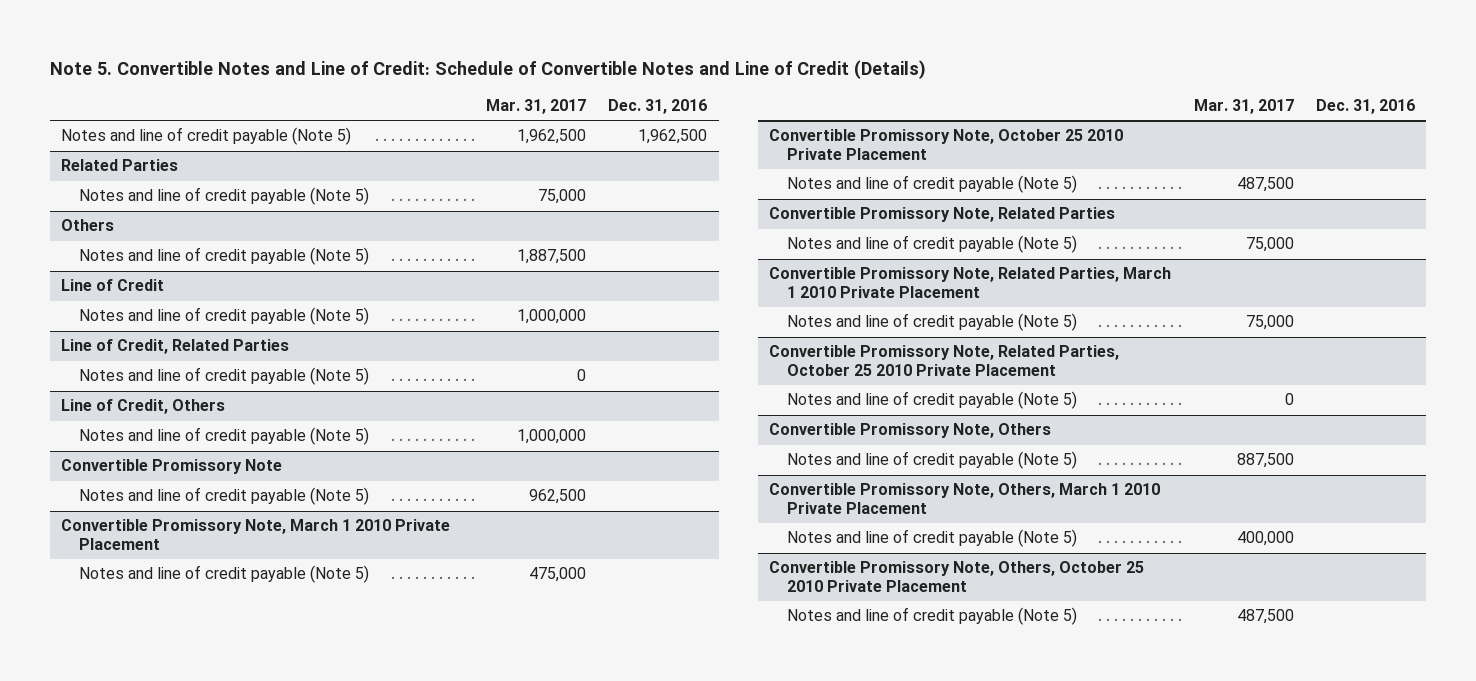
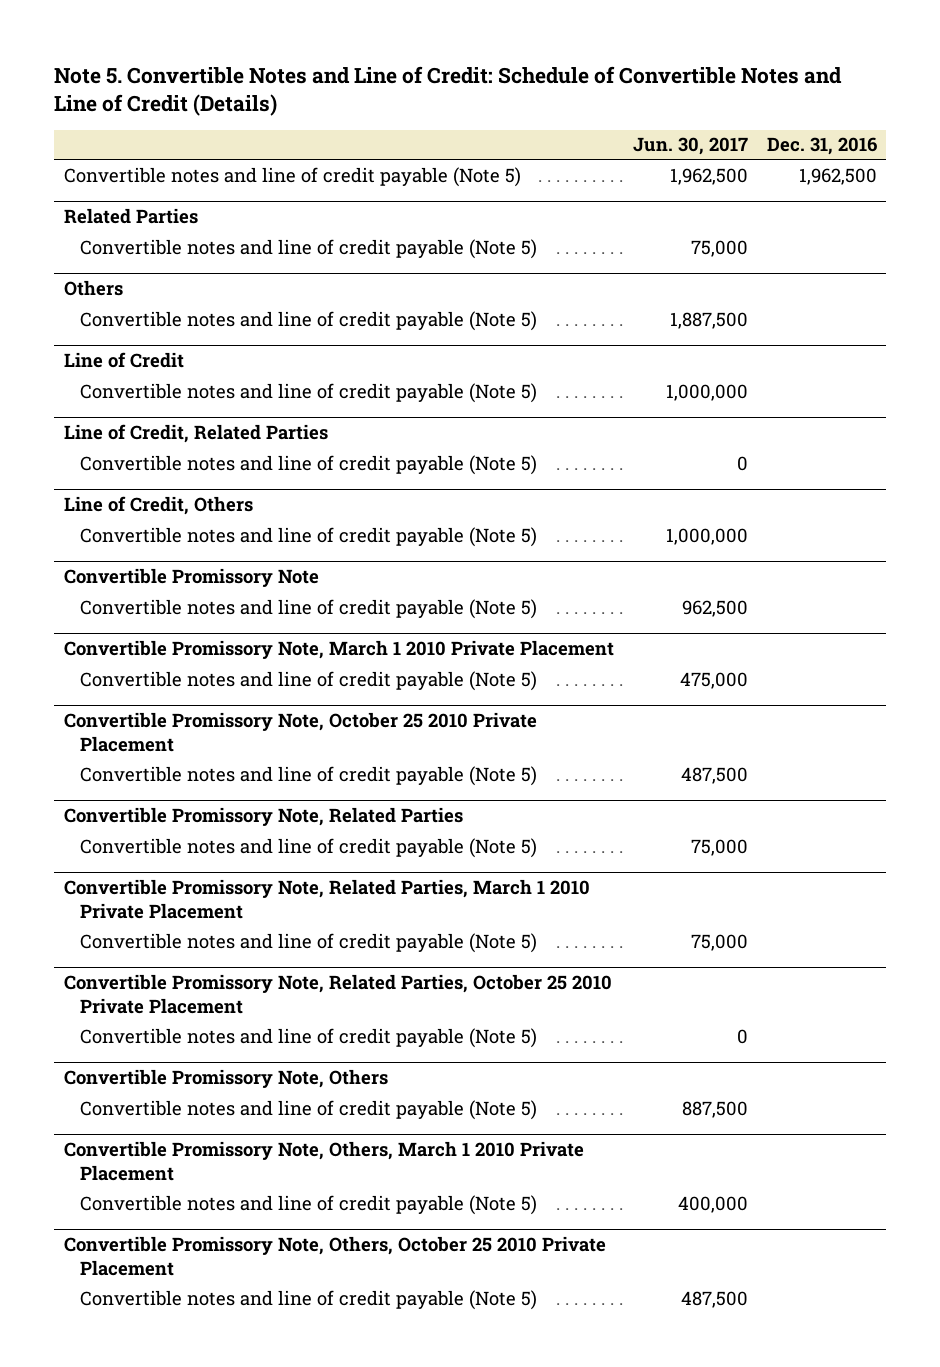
[485,98,586,114] Mar. 31, 2017 -> none
none -> [632,137,748,156] Jun. 30, 2017
[61,127,352,146] Notes and line of credit payable (Note 5) -> [63,166,521,187] Convertible notes and line of credit payable (Note 5)
[78,187,369,206] Notes and line of credit payable (Note 5) -> [80,238,538,259] Convertible notes and line of credit payable (Note 5)
[78,247,369,266] Notes and line of credit payable (Note 5) -> [80,310,538,331] Convertible notes and line of credit payable (Note 5)
[78,307,369,326] Notes and line of credit payable (Note 5) -> [80,382,538,403] Convertible notes and line of credit payable (Note 5)
[78,367,369,386] Notes and line of credit payable (Note 5) -> [80,454,538,475] Convertible notes and line of credit payable (Note 5)
[78,427,369,446] Notes and line of credit payable (Note 5) -> [80,526,538,547] Convertible notes and line of credit payable (Note 5)
[78,487,369,506] Notes and line of credit payable (Note 5) -> [80,598,538,619] Convertible notes and line of credit payable (Note 5)
[78,565,369,584] Notes and line of credit payable (Note 5) -> [80,670,538,691] Convertible notes and line of credit payable (Note 5)
[786,175,1077,194] Notes and line of credit payable (Note 5) -> [80,765,538,786] Convertible notes and line of credit payable (Note 5)
[786,235,1077,254] Notes and line of credit payable (Note 5) -> [80,837,538,858] Convertible notes and line of credit payable (Note 5)
[786,313,1077,332] Notes and line of credit payable (Note 5) -> [80,932,538,953] Convertible notes and line of credit payable (Note 5)
[786,391,1077,410] Notes and line of credit payable (Note 5) -> [80,1027,538,1048] Convertible notes and line of credit payable (Note 5)
[786,451,1077,470] Notes and line of credit payable (Note 5) -> [80,1099,538,1120] Convertible notes and line of credit payable (Note 5)
[786,529,1077,548] Notes and line of credit payable (Note 5) -> [80,1194,538,1215] Convertible notes and line of credit payable (Note 5)
[786,607,1077,626] Notes and line of credit payable (Note 5) -> [80,1289,538,1310] Convertible notes and line of credit payable (Note 5)

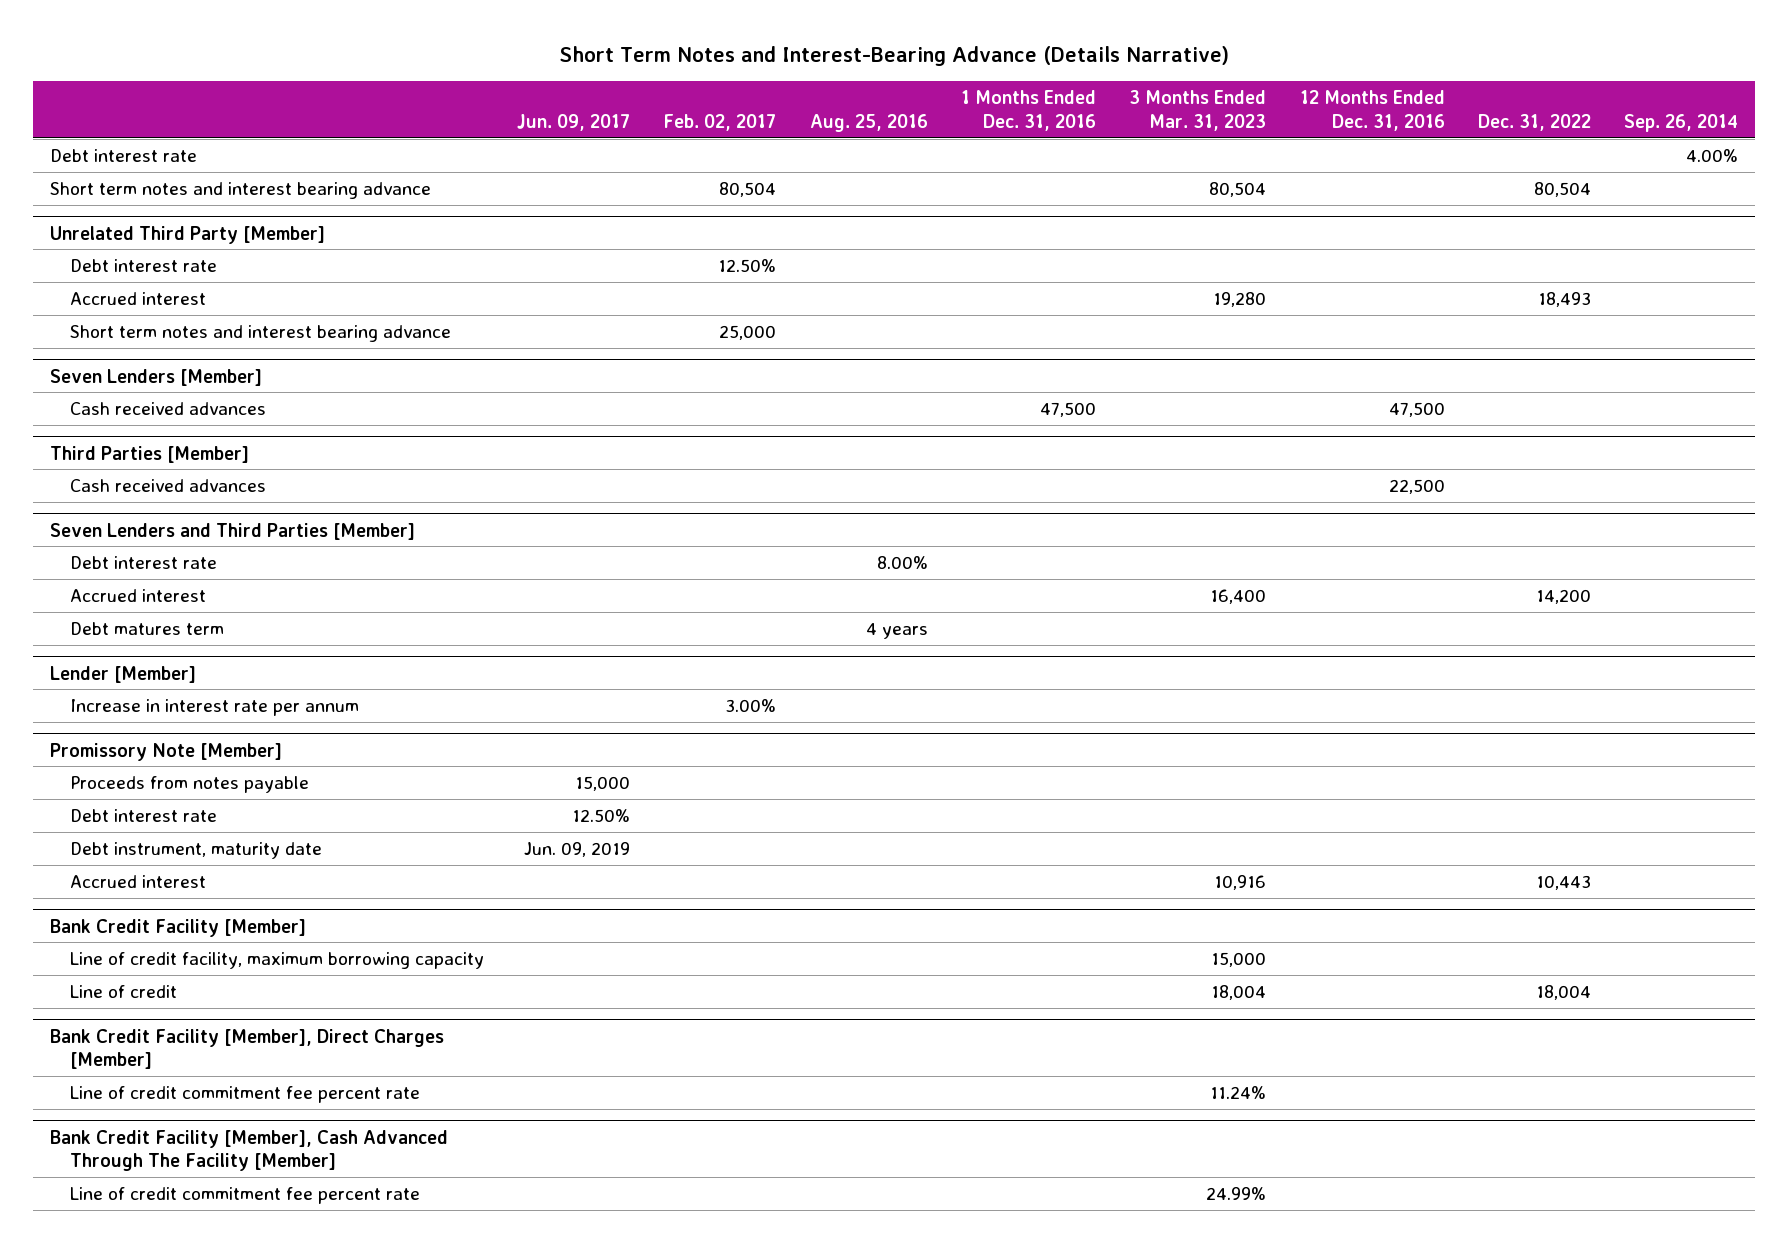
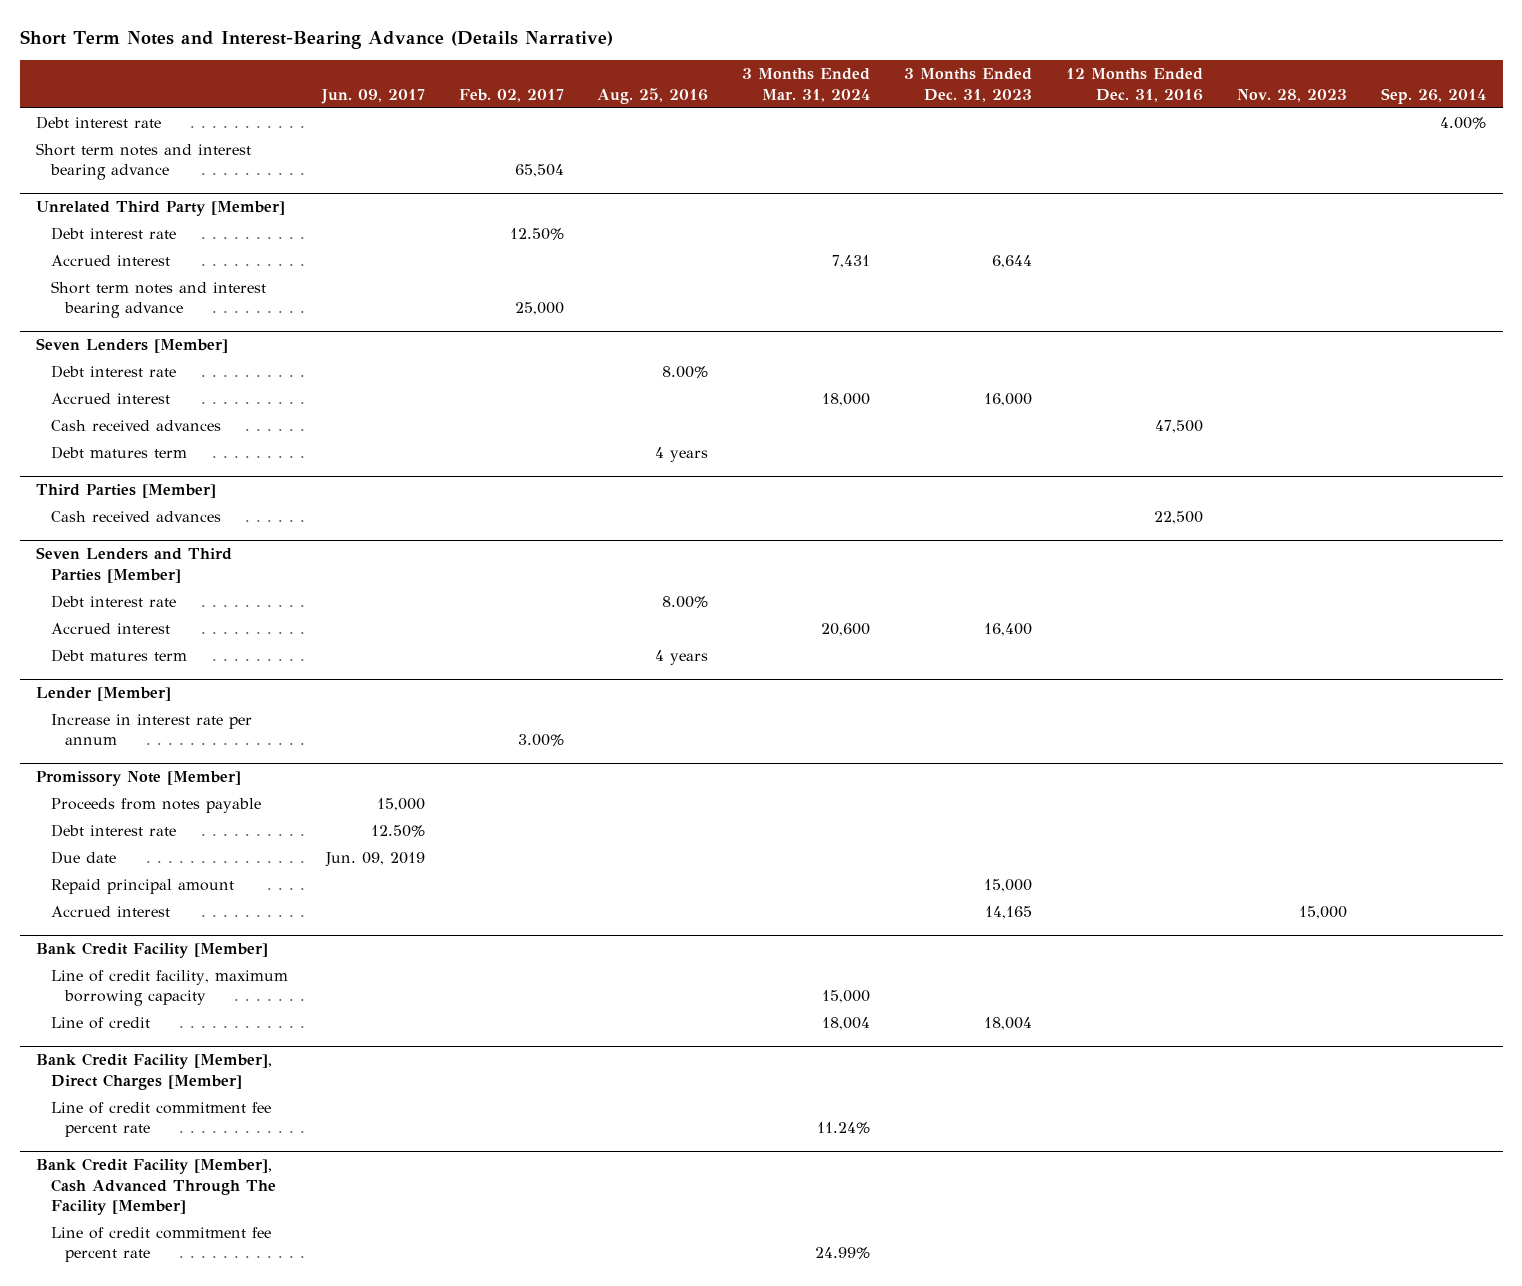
[961,89,1097,131] 1 Months Ended Dec. 31, 2016 -> none
[1129,89,1267,131] 3 Months Ended Mar. 31, 2023 -> none
[1477,113,1591,131] Dec. 31, 2022 -> none
none -> [742,68,871,102] 3 Months Ended Mar. 31, 2024
none -> [904,68,1033,102] 3 Months Ended Dec. 31, 2023
none -> [1237,88,1348,102] Nov. 28, 2023
[719,181,777,197] 80,504 -> [514,164,564,178] 65,504
none -> [50,364,176,378] Debt interest rate
none -> [50,392,170,404] Accrued interest
none -> [50,445,187,459] Debt matures term
[69,841,322,859] Debt instrument, maturity date -> [50,850,116,864] Due date
none -> [50,878,234,894] Repaid principal amount

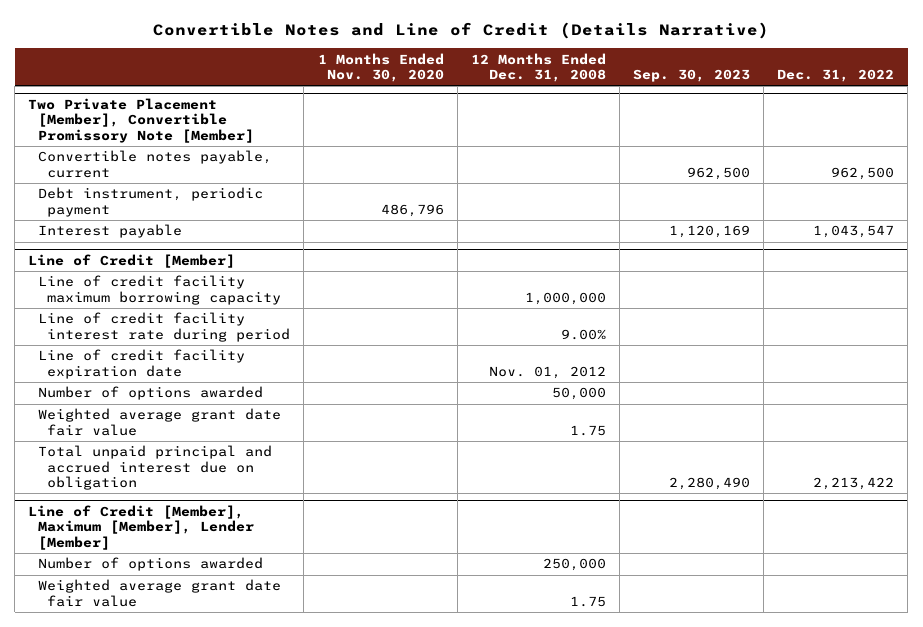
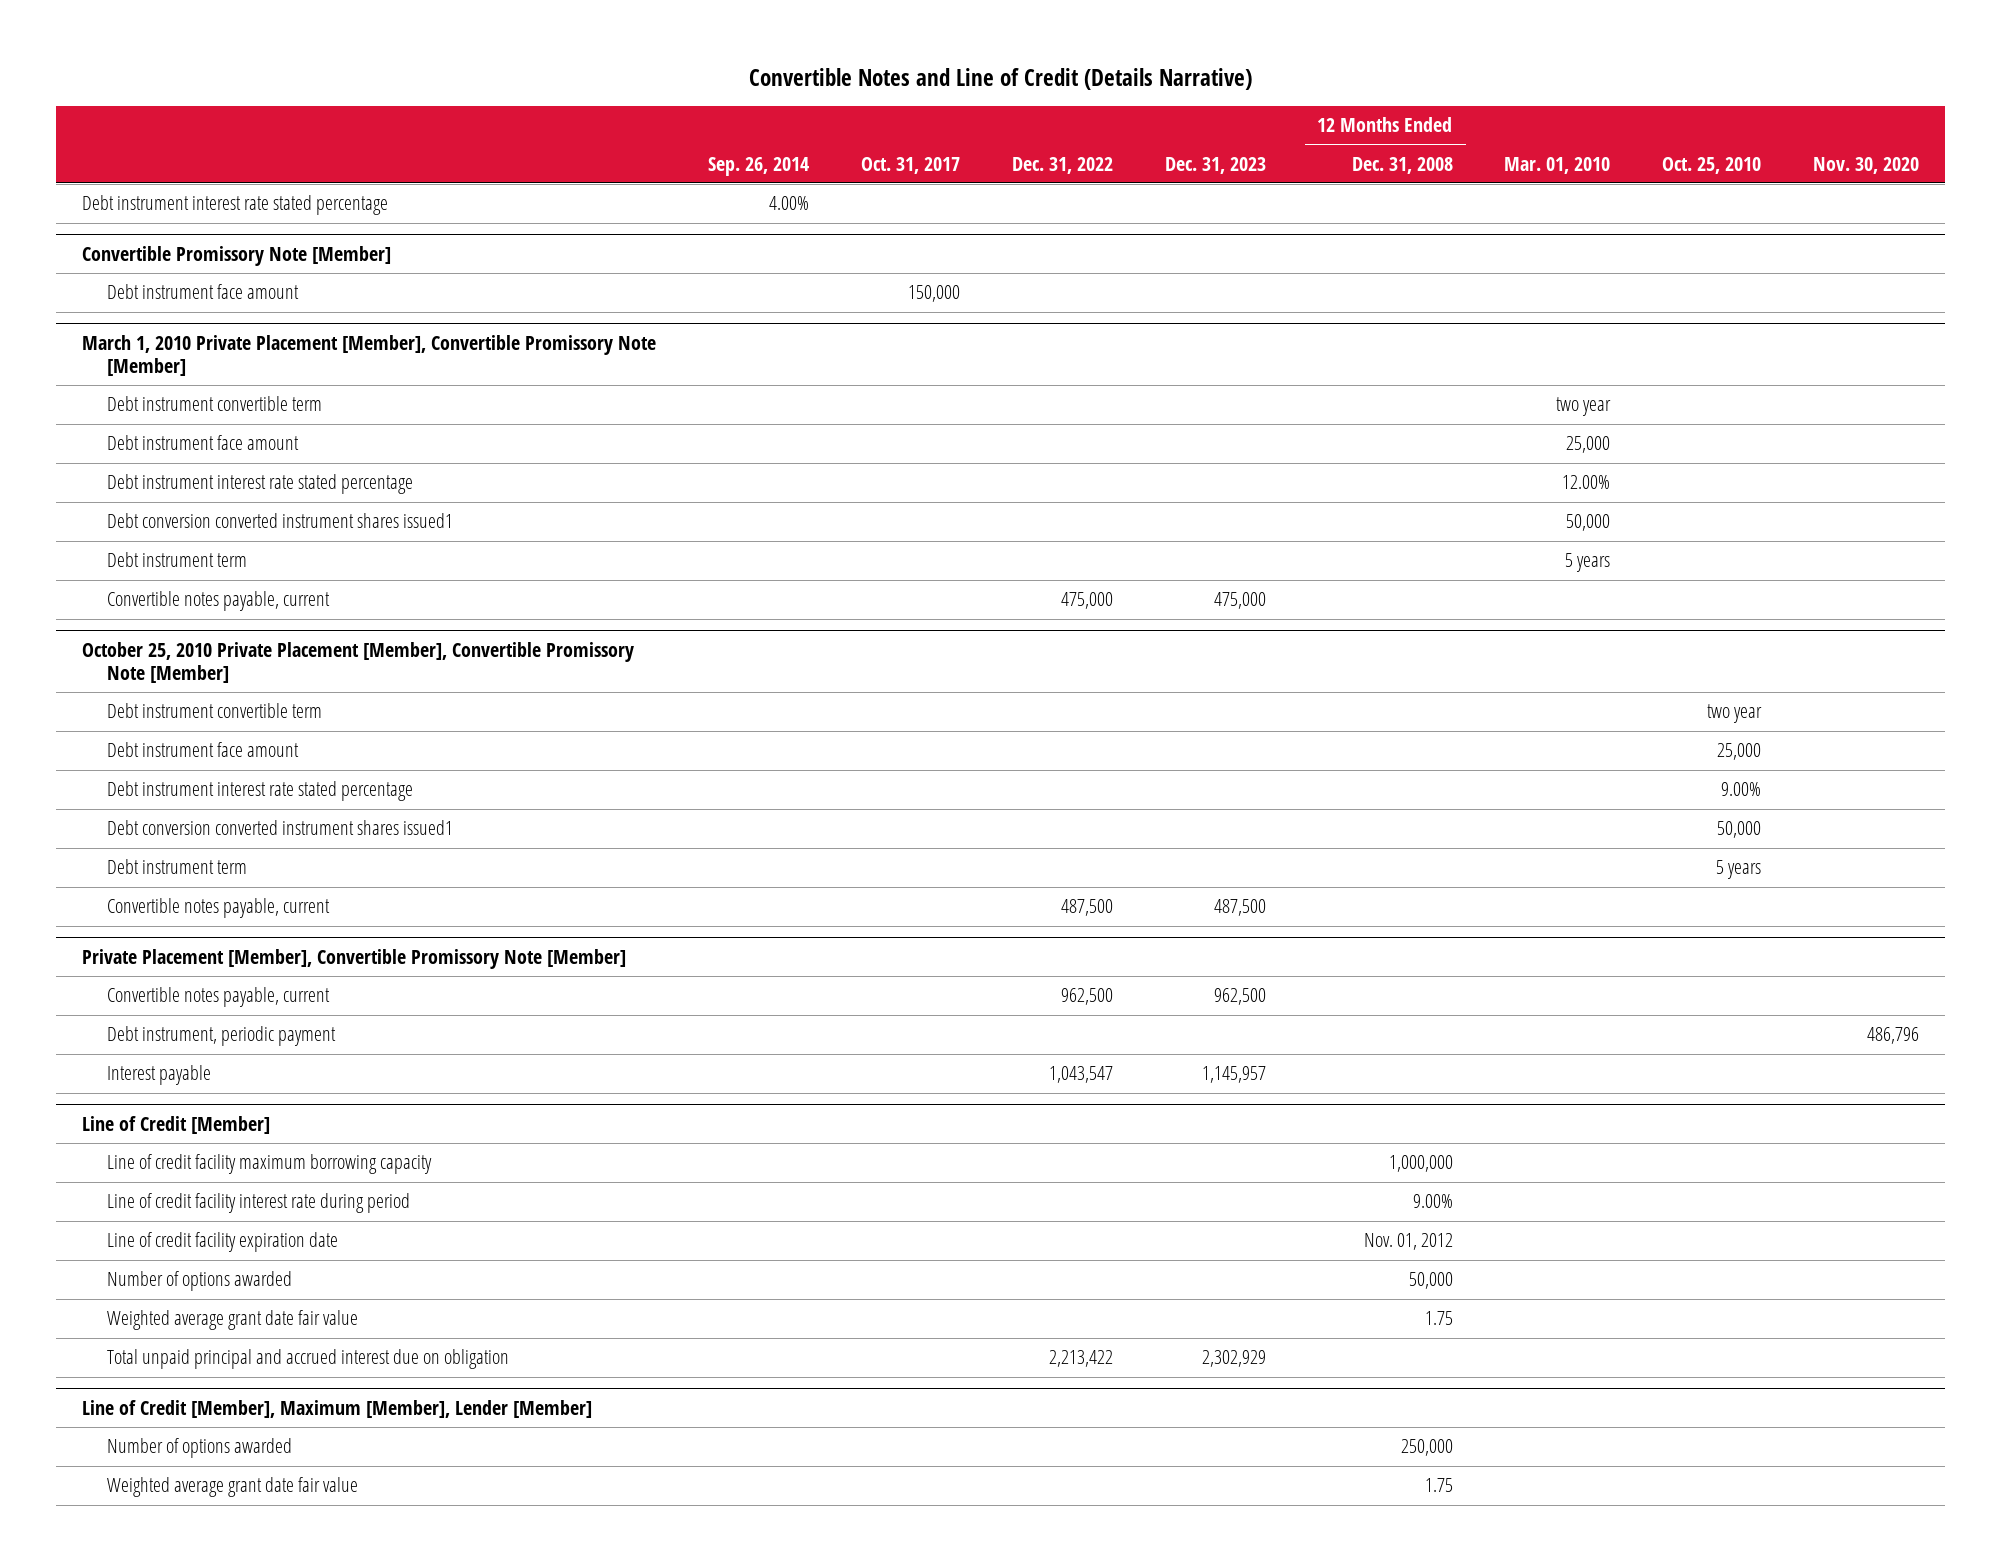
[317,52,444,83] 1 Months Ended Nov. 30, 2020 -> none
[633,69,751,83] Sep. 30, 2023 -> none
none -> [707,156,809,176] Sep. 26, 2014
none -> [860,156,960,174] Oct. 31, 2017
none -> [1164,156,1266,174] Dec. 31, 2023
none -> [1504,156,1611,174] Mar. 01, 2010
none -> [1662,156,1762,174] Oct. 25, 2010
none -> [1813,156,1920,174] Nov. 30, 2020
none -> [81,195,388,216] Debt instrument interest rate stated percentage
none -> [81,245,391,266] Convertible Promissory Note [Member]
none -> [107,284,300,300] Debt instrument face amount
none -> [81,334,656,377] March 1, 2010 Private Placement [Member], Convertible Promissory Note [Member]
none -> [107,396,323,412] Debt instrument convertible term
none -> [107,435,300,451] Debt instrument face amount
none -> [107,474,414,495] Debt instrument interest rate stated percentage
none -> [107,513,454,529] Debt conversion converted instrument shares issued1
none -> [107,552,248,568] Debt instrument term
none -> [107,591,331,612] Convertible notes payable, current
none -> [81,641,634,684] October 25, 2010 Private Placement [Member], Convertible Promissory Note [Member]
none -> [107,703,323,719] Debt instrument convertible term
none -> [107,742,300,758] Debt instrument face amount
none -> [107,781,414,802] Debt instrument interest rate stated percentage
none -> [107,820,454,836] Debt conversion converted instrument shares issued1
none -> [107,859,248,875] Debt instrument term
none -> [107,898,331,919] Convertible notes payable, current
[28,98,254,143] Two Private Placement [Member], Convertible Promissory Note [Member] -> [81,948,626,969] Private Placement [Member], Convertible Promissory Note [Member]

